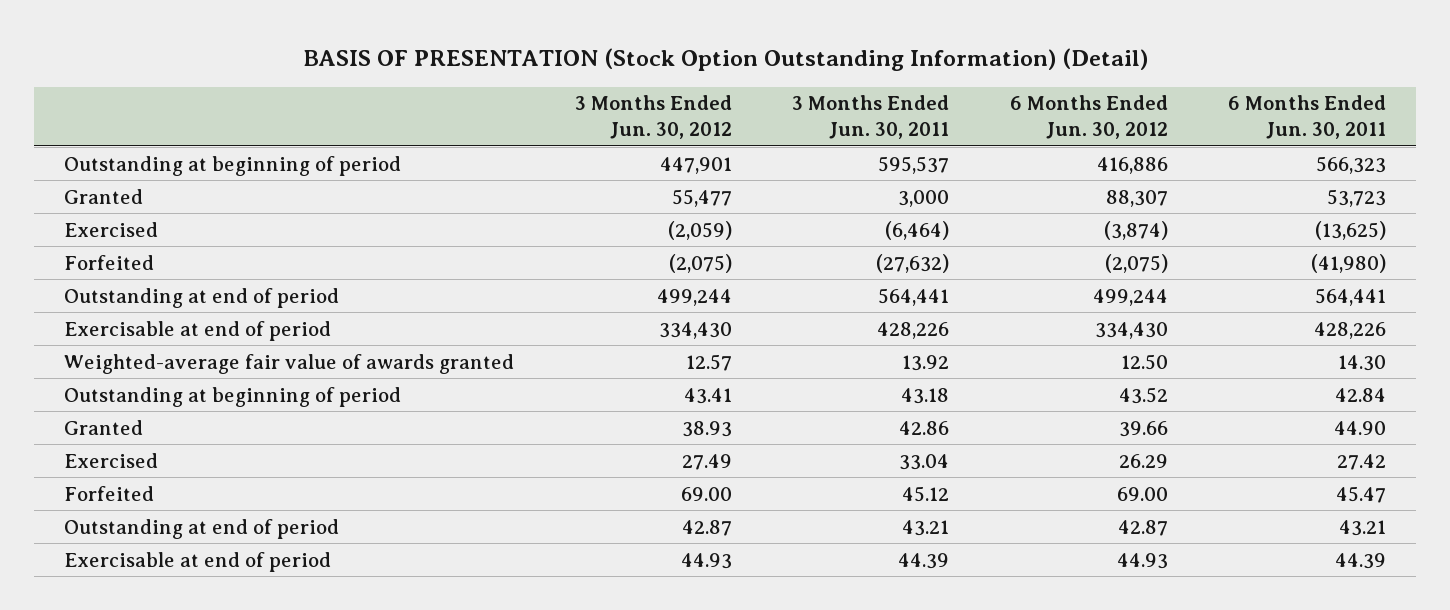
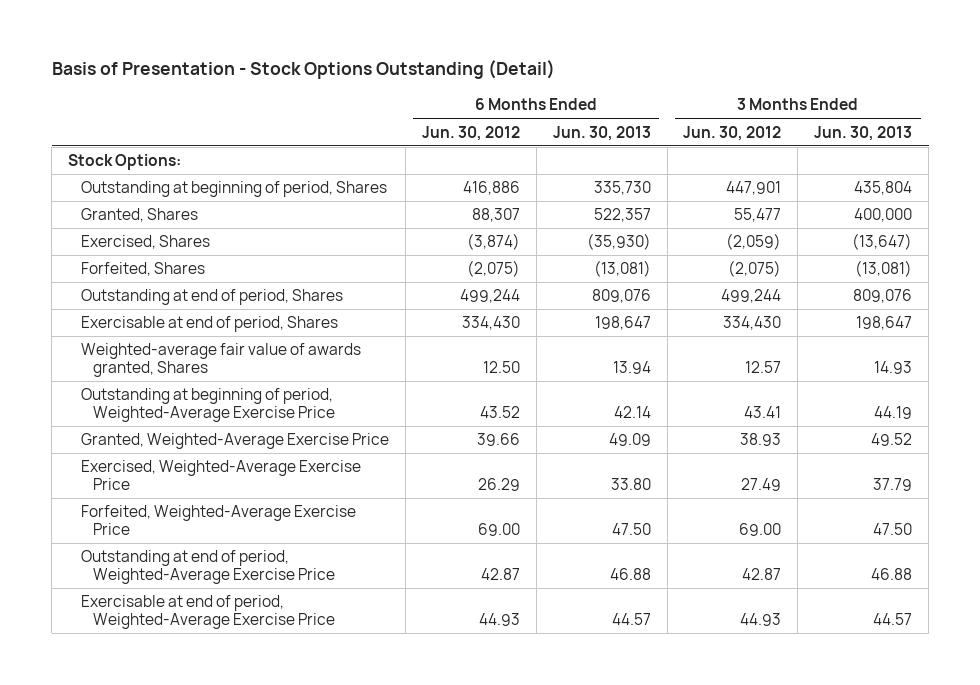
[303,48,1149,72] BASIS OF PRESENTATION (Stock Option Outstanding Information) (Detail) -> [51,60,555,80] Basis of Presentation - Stock Options Outstanding (Detail)
[792,95,950,140] 3 Months Ended Jun. 30, 2011 -> none
[1228,95,1387,140] 6 Months Ended Jun. 30, 2011 -> none
none -> [552,125,651,141] Jun. 30, 2013
none -> [814,125,913,141] Jun. 30, 2013
none -> [68,154,182,171] Stock Options:
[64,155,402,176] Outstanding at beginning of period -> [80,181,387,198] Outstanding at beginning of period, Shares
[64,188,144,204] Granted -> [80,208,198,223] Granted, Shares
[64,221,159,237] Exercised -> [80,235,210,250] Exercised, Shares
[64,254,155,270] Forfeited -> [80,262,205,277] Forfeited, Shares
[64,287,340,308] Outstanding at end of period -> [80,289,343,306] Outstanding at end of period, Shares
[64,320,332,341] Exercisable at end of period -> [80,316,338,333] Exercisable at end of period, Shares
[64,353,515,374] Weighted-average fair value of awards granted -> [80,343,361,378] Weighted-average fair value of awards granted, Shares
[64,386,402,407] Outstanding at beginning of period -> [80,388,336,423] Outstanding at beginning of period, Weighted-Average Exercise Price
[64,419,144,435] Granted -> [80,433,389,450] Granted, Weighted-Average Exercise Price
[64,452,159,468] Exercised -> [80,460,361,491] Exercised, Weighted-Average Exercise Price
[64,485,155,501] Forfeited -> [80,505,356,536] Forfeited, Weighted-Average Exercise Price
[64,518,340,539] Outstanding at end of period -> [80,550,336,585] Outstanding at end of period, Weighted-Average Exercise Price
[64,551,332,572] Exercisable at end of period -> [80,595,336,630] Exercisable at end of period, Weighted-Average Exercise Price

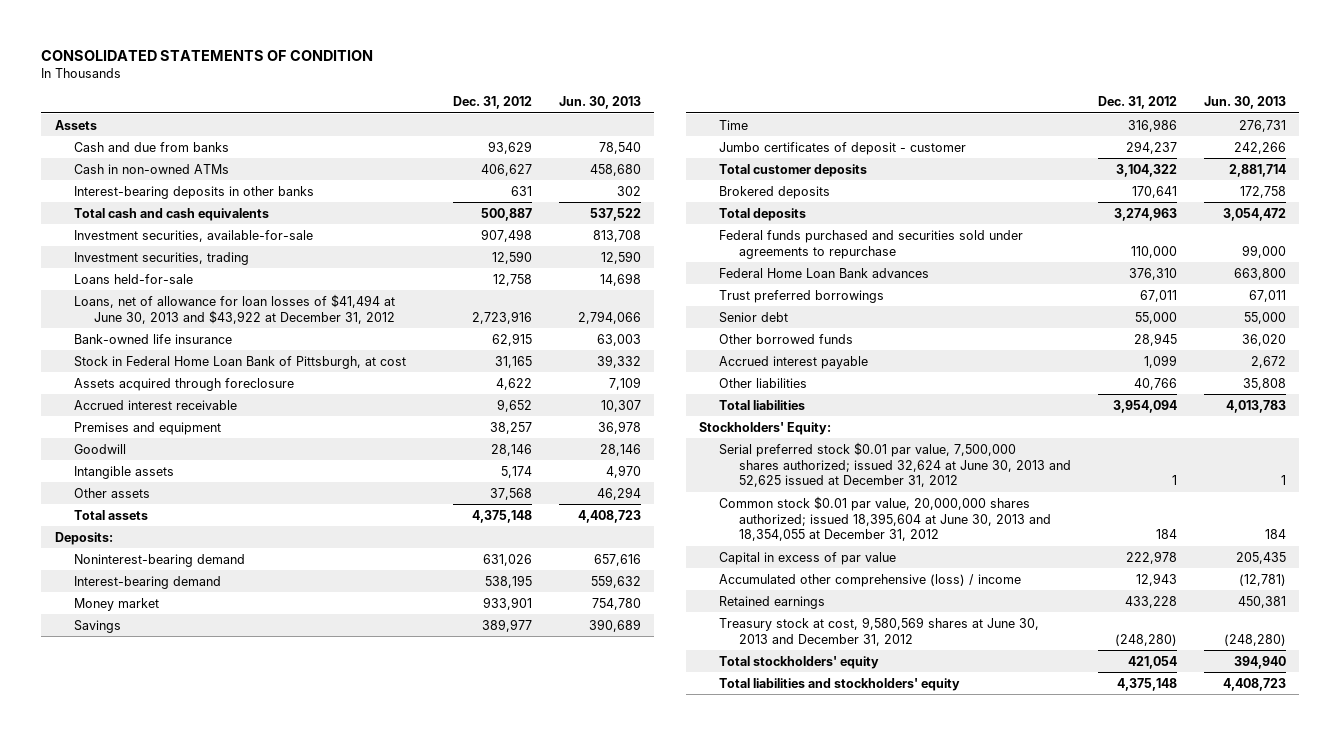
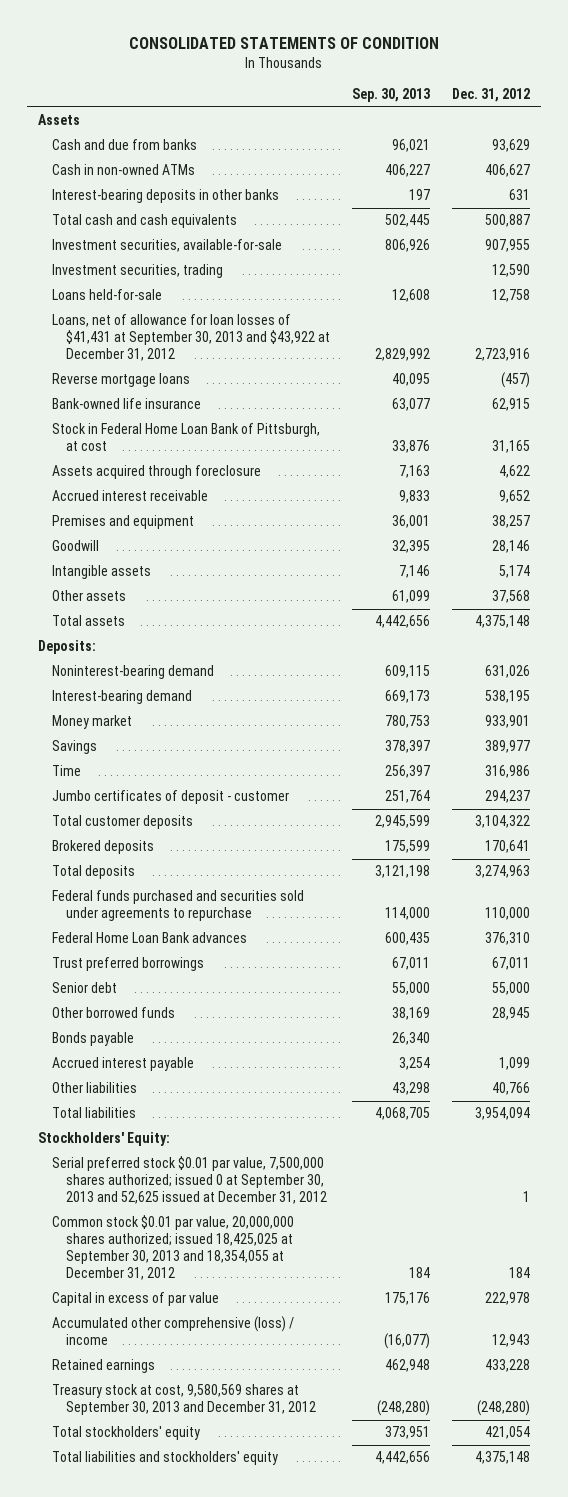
[558,96,641,110] Jun. 30, 2013 -> none
none -> [351,88,430,103] Sep. 30, 2013
[480,228,532,242] 907,498 -> [484,239,530,253] 907,955
[74,293,396,324] Loans, net of allowance for loan losses of $41,494 at June 30, 2013 and $43,922 at December 31, 2012 -> [52,314,330,362] Loans, net of allowance for loan losses of $41,431 at September 30, 2013 and $43,922 at December 31, 2012
none -> [52,373,191,388] Reverse mortgage loans
none -> [52,1032,135,1047] Bonds payable
[718,441,1071,488] Serial preferred stock $0.01 par value, 7,500,000 shares authorized; issued 32,624 at June 30, 2013 and 52,625 issued at December 31, 2012 -> [52,1156,327,1205] Serial preferred stock $0.01 par value, 7,500,000 shares authorized; issued 0 at September 30, 2013 and 52,625 issued at December 31, 2012
[718,495,1051,542] Common stock $0.01 par value, 20,000,000 shares authorized; issued 18,395,604 at June 30, 2013 and 18,354,055 at December 31, 2012 -> [52,1215,295,1281] Common stock $0.01 par value, 20,000,000 shares authorized; issued 18,425,025 at September 30, 2013 and 18,354,055 at December 31, 2012
[718,616,1039,646] Treasury stock at cost, 9,580,569 shares at June 30, 2013 and December 31, 2012 -> [52,1384,316,1416] Treasury stock at cost, 9,580,569 shares at September 30, 2013 and December 31, 2012

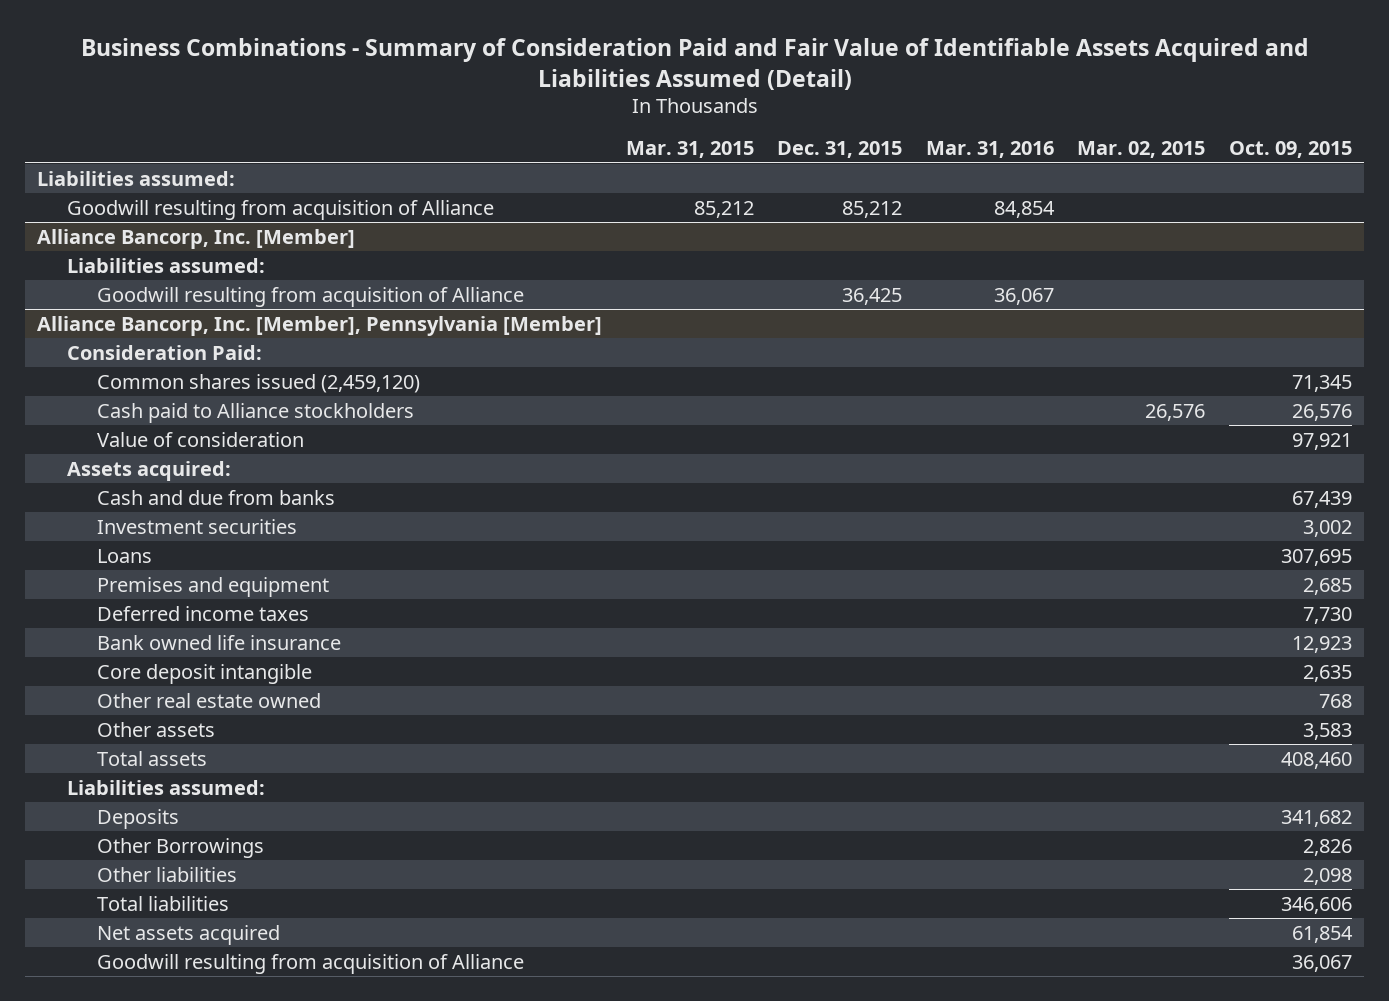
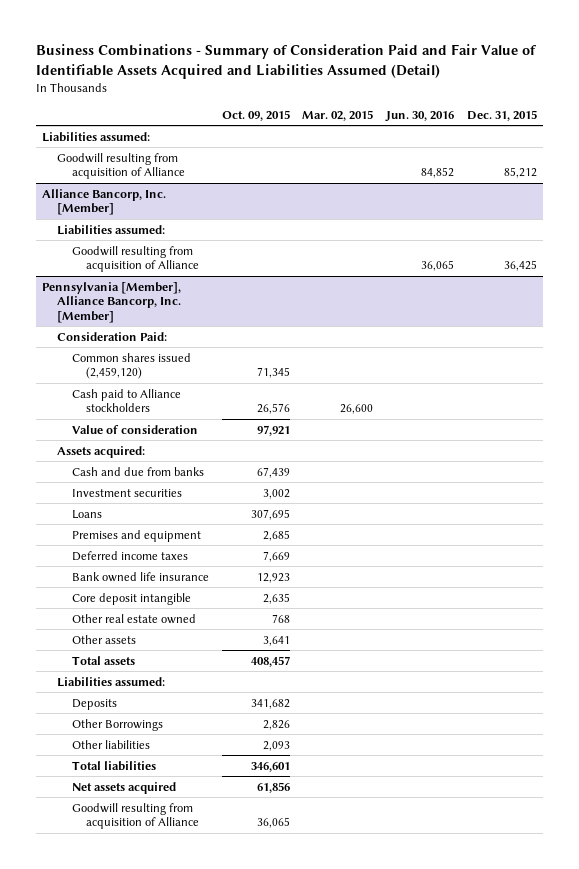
[625,141,754,159] Mar. 31, 2015 -> none
[925,141,1054,159] Mar. 31, 2016 -> none
none -> [385,110,455,122] Jun. 30, 2016
[36,315,602,336] Alliance Bancorp, Inc. [Member], Pennsylvania [Member] -> [42,281,182,323] Pennsylvania [Member], Alliance Bancorp, Inc. [Member]
[1145,403,1206,421] 26,576 -> [340,404,374,415] 26,600
[1303,606,1353,624] 7,730 -> [262,550,290,562] 7,669
[1303,722,1353,740] 3,583 -> [262,635,290,646] 3,641
[1281,751,1353,769] 408,460 -> [250,655,290,667] 408,457
[1303,867,1353,885] 2,098 -> [262,740,290,751] 2,093
[1281,896,1353,914] 346,606 -> [250,761,290,772] 346,601
[1292,925,1354,943] 61,854 -> [256,781,290,793] 61,856
[1292,954,1353,972] 36,067 -> [256,817,290,829] 36,065

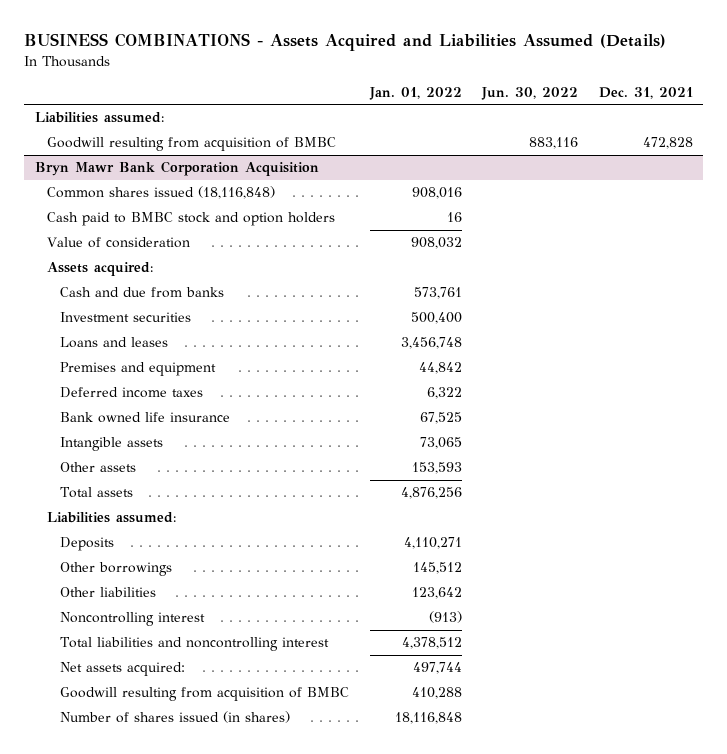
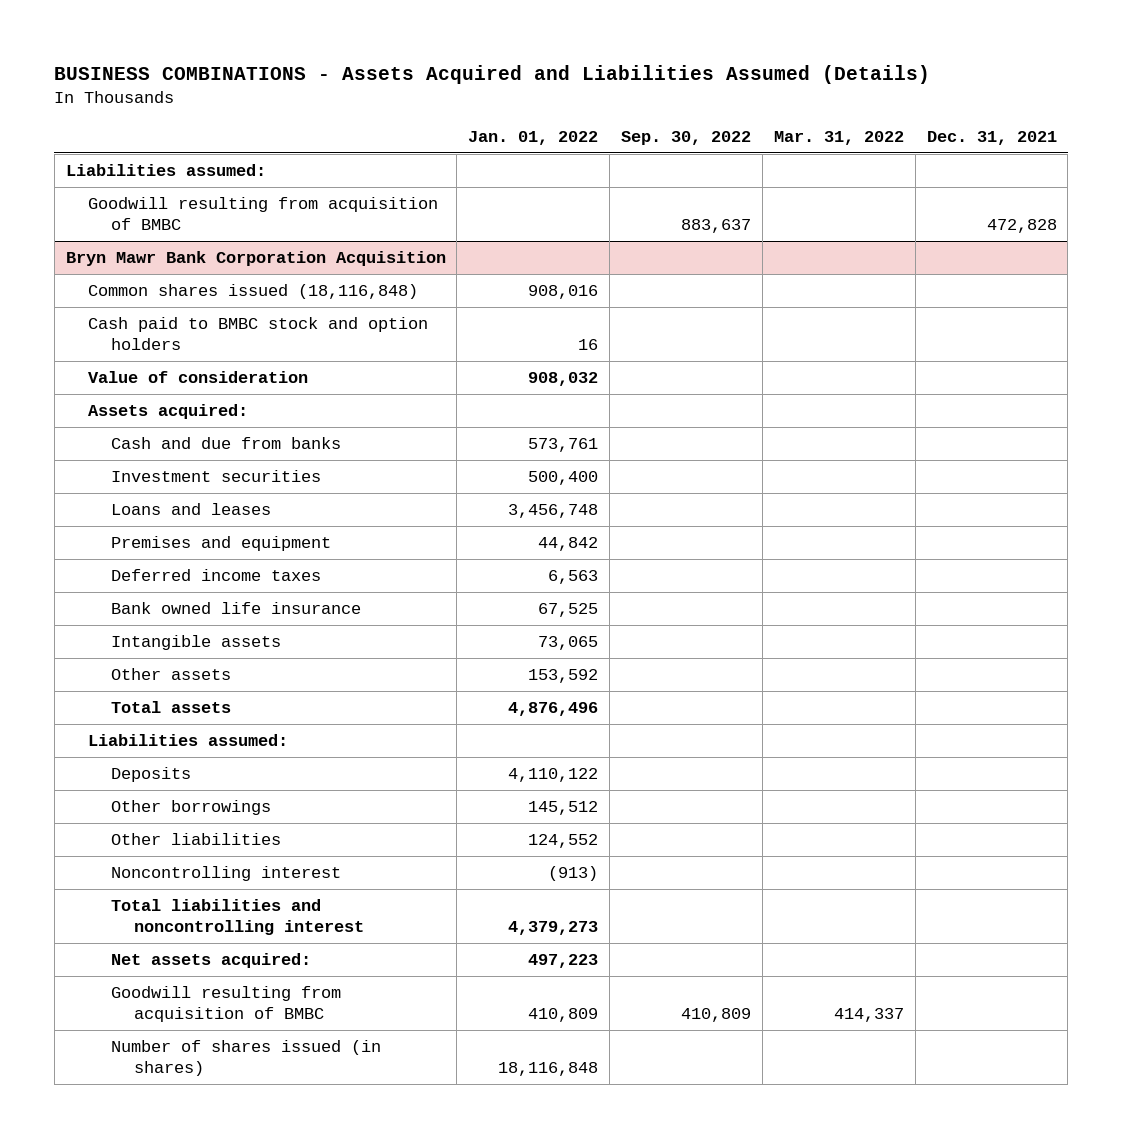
[481,87,579,101] Jun. 30, 2022 -> none
none -> [621,130,752,145] Sep. 30, 2022
none -> [773,130,904,145] Mar. 31, 2022
[426,387,462,400] 6,322 -> [548,569,599,584] 6,563
[411,462,462,475] 153,593 -> [528,668,599,683] 153,592
[400,487,462,500] 4,876,256 -> [508,701,599,716] 4,876,496
[403,537,462,550] 4,110,271 -> [508,767,599,782] 4,110,122
[411,587,462,600] 123,642 -> [528,833,599,848] 124,552
[401,637,462,650] 4,378,512 -> [508,920,599,935] 4,379,273
[412,662,462,675] 497,744 -> [528,953,599,968] 497,223
[411,687,462,700] 410,288 -> [528,1007,599,1022] 410,809

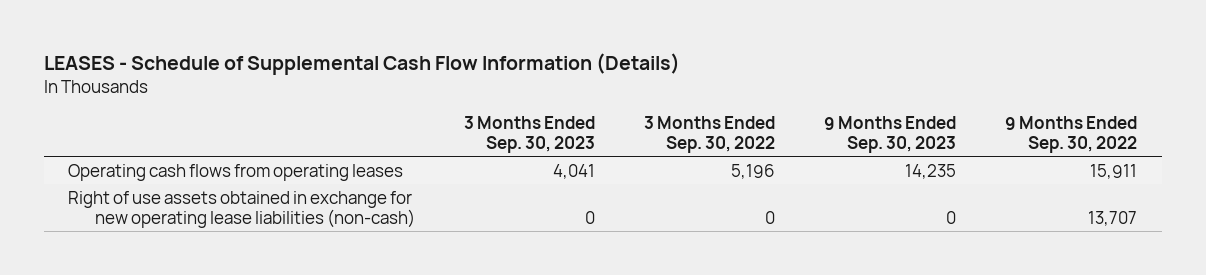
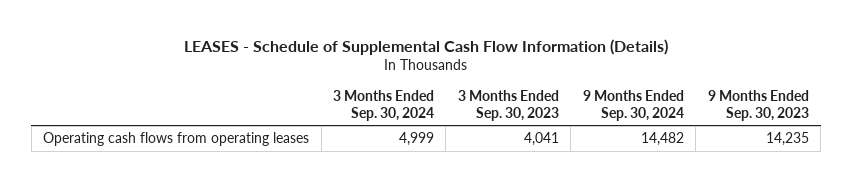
[644,116,776,154] 3 Months Ended Sep. 30, 2022 -> none
[1005,116,1138,154] 9 Months Ended Sep. 30, 2022 -> none
none -> [333,90,435,121] 3 Months Ended Sep. 30, 2024
none -> [582,90,684,121] 9 Months Ended Sep. 30, 2024
[68,190,415,228] Right of use assets obtained in exchange for new operating lease liabilities (non-cash) -> none

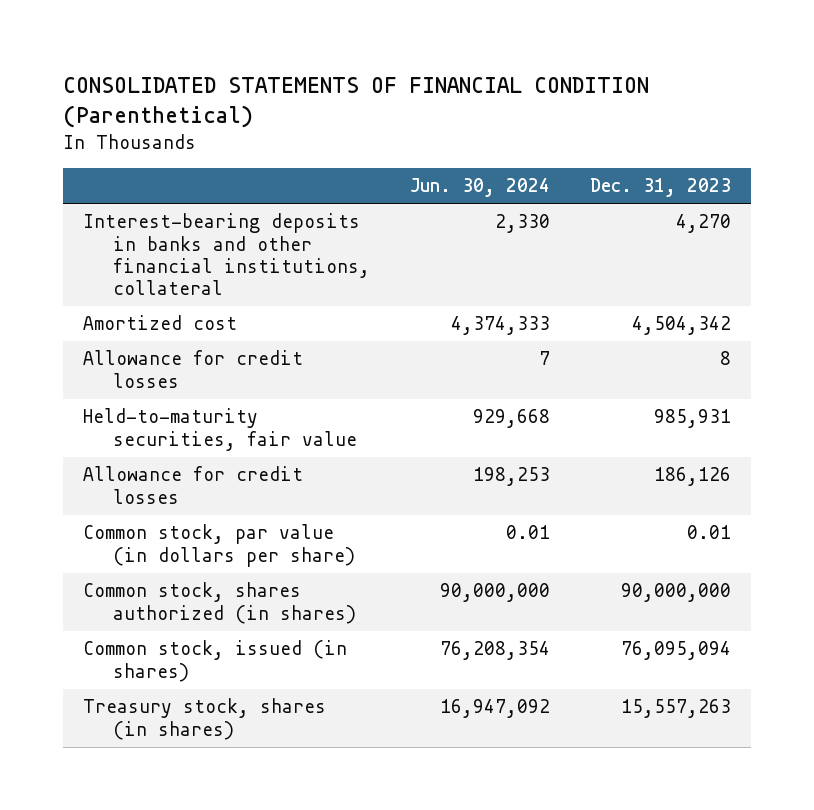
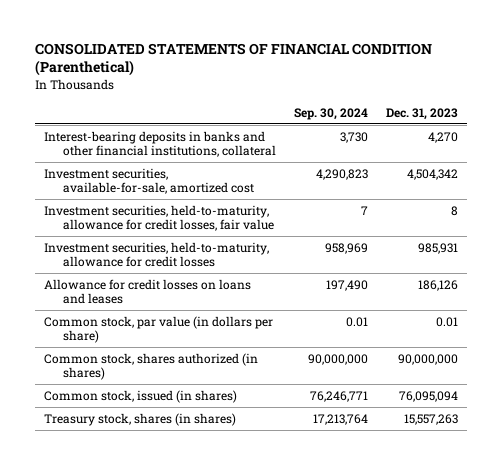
[409,178,550,198] Jun. 30, 2024 -> none
none -> [293,107,368,120] Sep. 30, 2024
[83,315,238,331] Amortized cost -> [44,167,254,195] Investment securities, available-for-sale, amortized cost
[83,350,304,388] Allowance for credit losses -> [44,204,274,232] Investment securities, held-to-maturity, allowance for credit losses, fair value
[83,408,357,451] Held-to-maturity securities, fair value -> [44,241,270,268] Investment securities, held-to-maturity, allowance for credit losses
[83,466,304,504] Allowance for credit losses -> [44,278,252,305] Allowance for credit losses on loans and leases

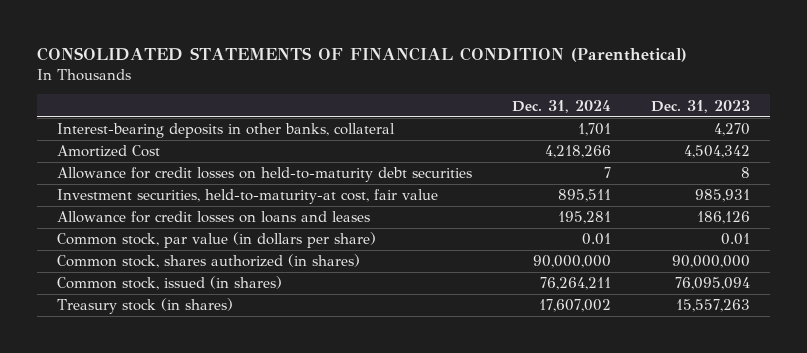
[293,107,368,120] Sep. 30, 2024 -> none
none -> [511,99,611,113] Dec. 31, 2024
[44,130,276,158] Interest-bearing deposits in banks and other financial institutions, collateral -> [56,123,395,139] Interest-bearing deposits in other banks, collateral
[44,167,254,195] Investment securities, available-for-sale, amortized cost -> [56,145,160,158] Amortized Cost
[44,204,274,232] Investment securities, held-to-maturity, allowance for credit losses, fair value -> [56,167,472,183] Allowance for credit losses on held-to-maturity debt securities
[44,241,270,268] Investment securities, held-to-maturity, allowance for credit losses -> [56,189,438,205] Investment securities, held-to-maturity-at cost, fair value
[44,412,237,426] Treasury stock, shares (in shares) -> [56,298,233,315] Treasury stock (in shares)

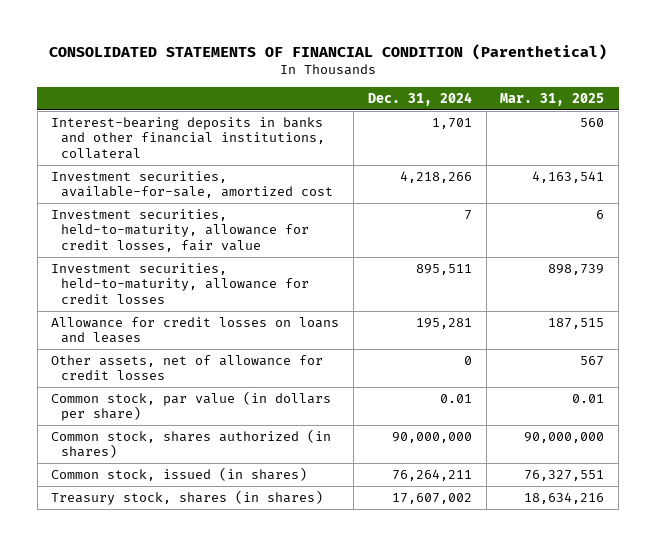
[651,99,751,113] Dec. 31, 2023 -> none
none -> [500,92,605,106] Mar. 31, 2025
[56,123,395,139] Interest-bearing deposits in other banks, collateral -> [51,116,326,159] Interest-bearing deposits in banks and other financial institutions, collateral
[56,145,160,158] Amortized Cost -> [51,170,334,199] Investment securities, available-for-sale, amortized cost
[56,167,472,183] Allowance for credit losses on held-to-maturity debt securities -> [51,208,310,252] Investment securities, held-to-maturity, allowance for credit losses, fair value
[56,189,438,205] Investment securities, held-to-maturity-at cost, fair value -> [51,262,310,304] Investment securities, held-to-maturity, allowance for credit losses
none -> [51,354,324,381] Other assets, net of allowance for credit losses
[56,298,233,315] Treasury stock (in shares) -> [51,489,324,505] Treasury stock, shares (in shares)

